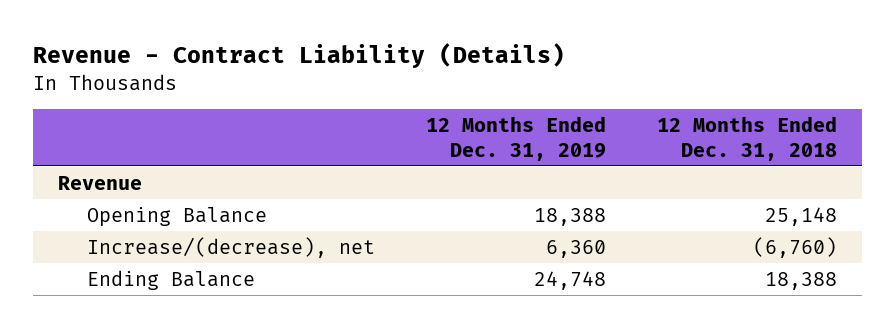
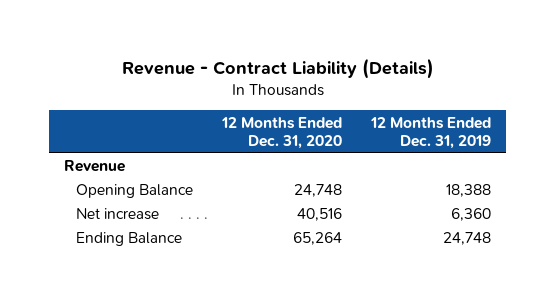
[656,116,837,161] 12 Months Ended Dec. 31, 2018 -> none
none -> [221,116,343,149] 12 Months Ended Dec. 31, 2020
[86,237,375,259] Increase/(decrease), net -> [76,208,160,221] Net increase

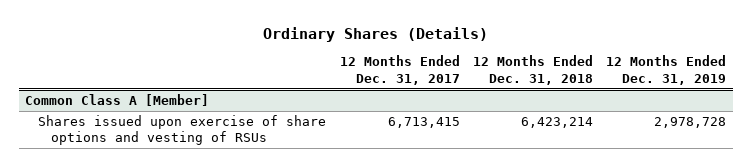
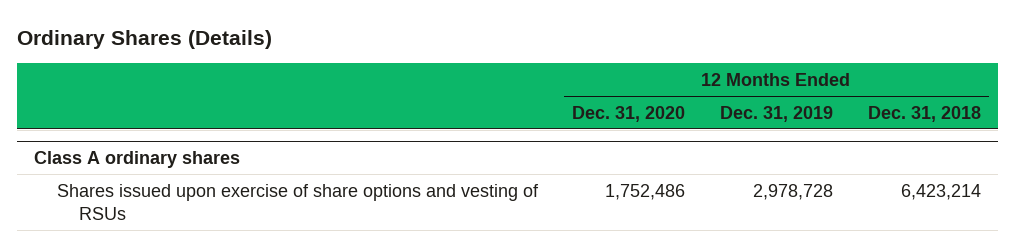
[339,55,460,85] 12 Months Ended Dec. 31, 2017 -> none
none -> [572,105,686,122] Dec. 31, 2020
[25,94,210,107] Common Class A [Member] -> [34,151,241,169] Class A ordinary shares

